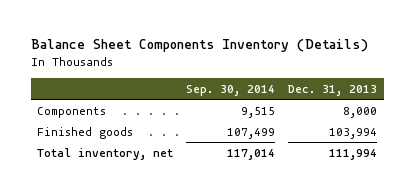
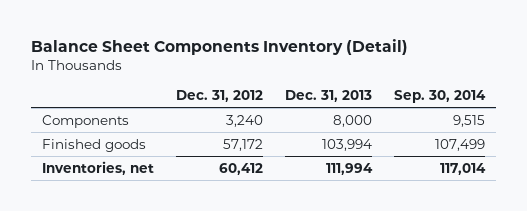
[30,39,368,53] Balance Sheet Components Inventory (Details) -> [30,38,408,55] Balance Sheet Components Inventory (Detail)
none -> [176,89,264,102] Dec. 31, 2012
[37,147,174,160] Total inventory, net -> [41,160,154,175] Inventories, net

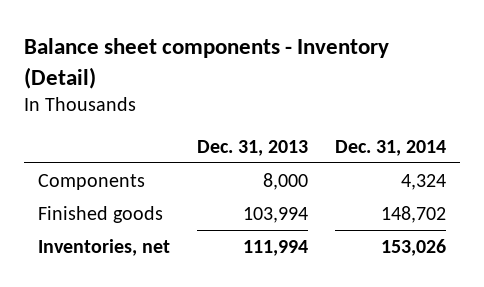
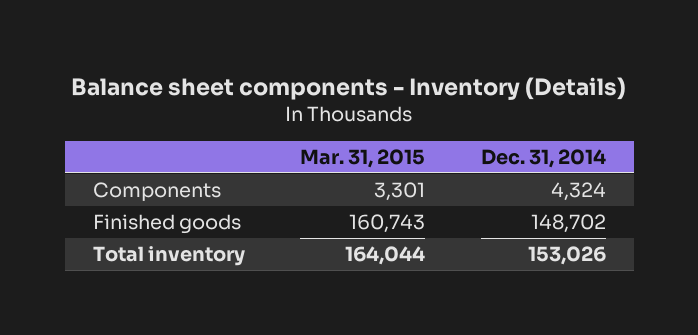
[23,38,389,89] Balance sheet components - Inventory (Detail) -> [71,77,627,101] Balance sheet components - Inventory (Details)
[197,140,309,157] Dec. 31, 2013 -> none
none -> [300,148,426,168] Mar. 31, 2015
[37,238,170,256] Inventories, net -> [92,246,245,267] Total inventory

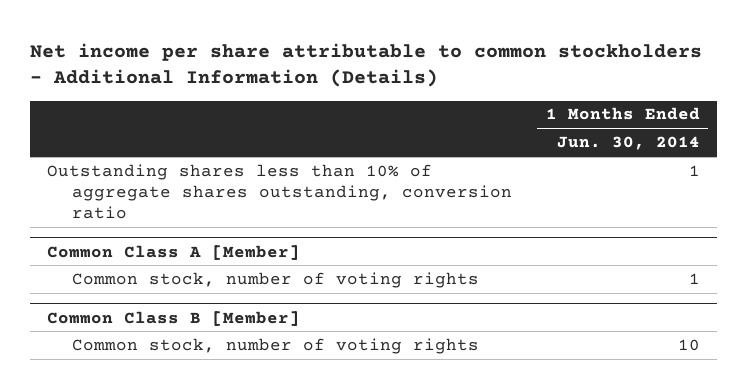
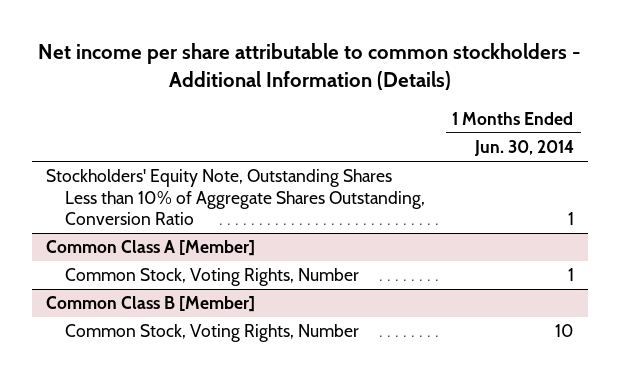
[46,163,513,220] Outstanding shares less than 10% of aggregate shares outstanding, conversion ratio -> [45,169,425,225] Stockholders' Equity Note, Outstanding Shares Less than 10% of Aggregate Shares Outstanding, Conversion Ratio
[72,271,480,288] Common stock, number of voting rights -> [64,268,359,287] Common Stock, Voting Rights, Number
[72,337,480,354] Common stock, number of voting rights -> [64,324,359,343] Common Stock, Voting Rights, Number

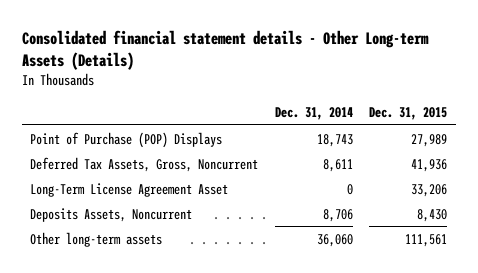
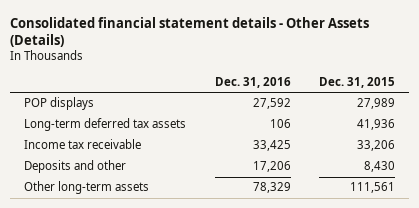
[22,30,430,71] Consolidated financial statement details - Other Long-term Assets (Details) -> [10,16,370,48] Consolidated financial statement details - Other Assets (Details)
[274,106,353,120] Dec. 31, 2014 -> none
none -> [214,77,291,89] Dec. 31, 2016
[30,131,223,148] Point of Purchase (POP) Displays -> [24,97,95,111] POP displays
[30,156,259,172] Deferred Tax Assets, Gross, Noncurrent -> [24,118,187,132] Long-term deferred tax assets
[30,182,229,197] Long-Term License Agreement Asset -> [24,139,142,150] Income tax receivable
[30,207,193,222] Deposits Assets, Noncurrent -> [24,160,127,174] Deposits and other

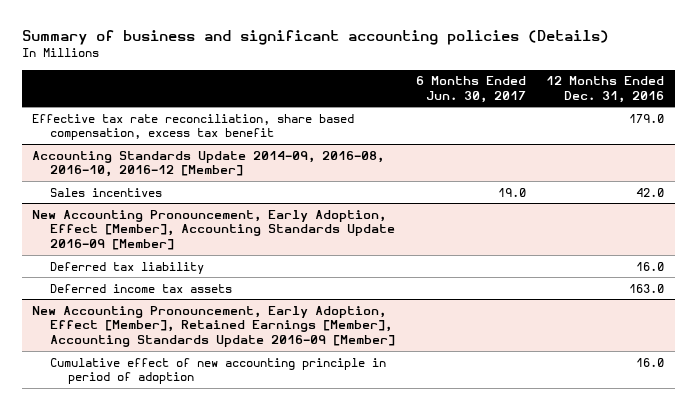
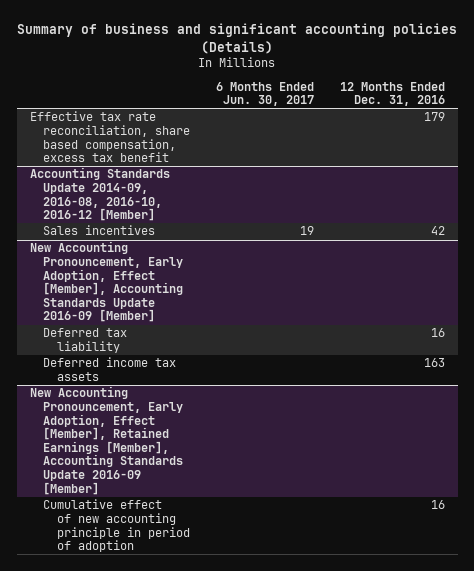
[629,113,665,123] 179.0 -> [423,112,445,122] 179
[497,187,526,197] 19.0 -> [300,226,315,236] 19
[636,187,665,197] 42.0 -> [430,226,445,236] 42
[636,261,665,271] 16.0 -> [430,328,445,338] 16
[629,283,665,293] 163.0 -> [423,358,445,368] 163
[636,357,665,367] 16.0 -> [430,500,445,510] 16

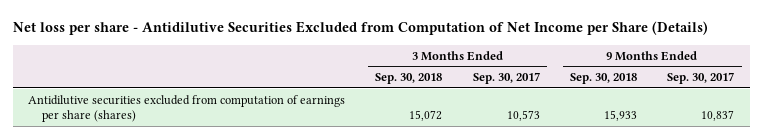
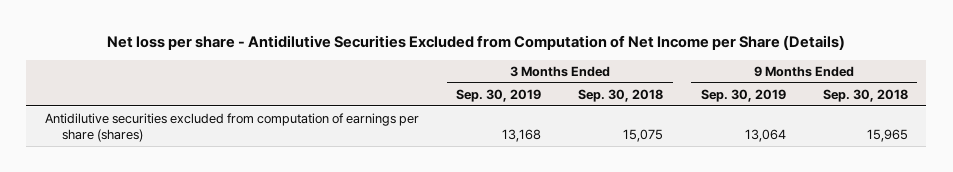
[472,72,540,85] Sep. 30, 2017 -> none
[667,72,735,85] Sep. 30, 2017 -> none
none -> [456,88,542,102] Sep. 30, 2019
none -> [700,88,786,102] Sep. 30, 2019
[409,109,443,121] 15,072 -> [623,128,664,142] 15,075
[604,109,638,121] 15,933 -> [866,128,908,142] 15,965

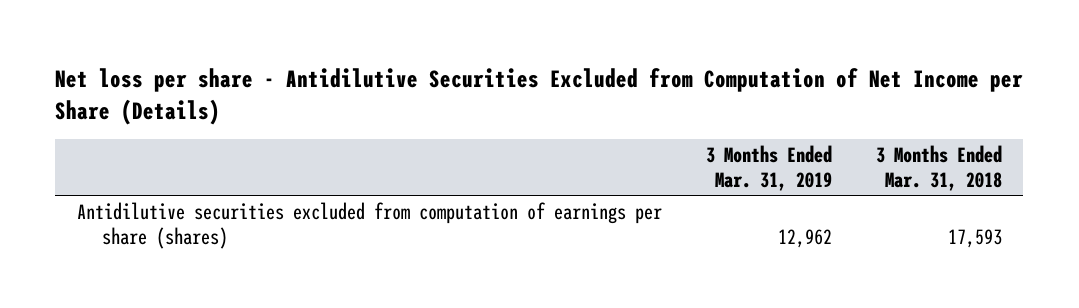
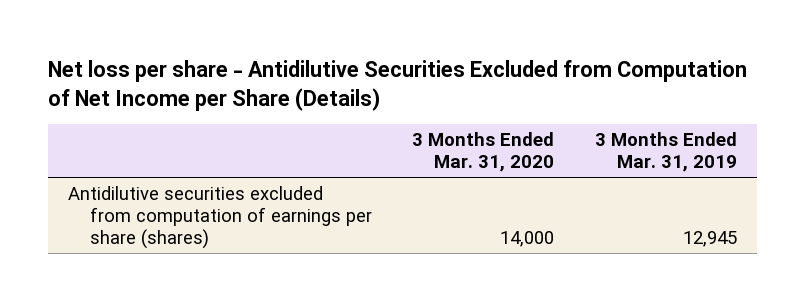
[875,144,1002,192] 3 Months Ended Mar. 31, 2018 -> none
none -> [412,132,555,173] 3 Months Ended Mar. 31, 2020
[777,229,832,249] 12,962 -> [682,231,737,248] 12,945

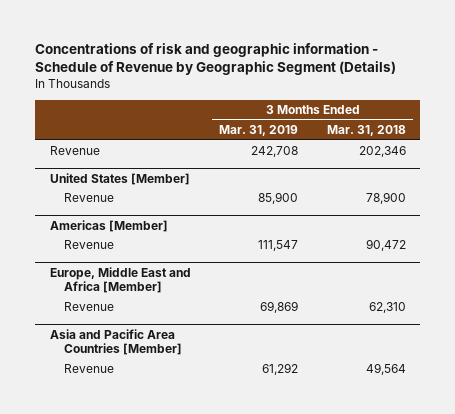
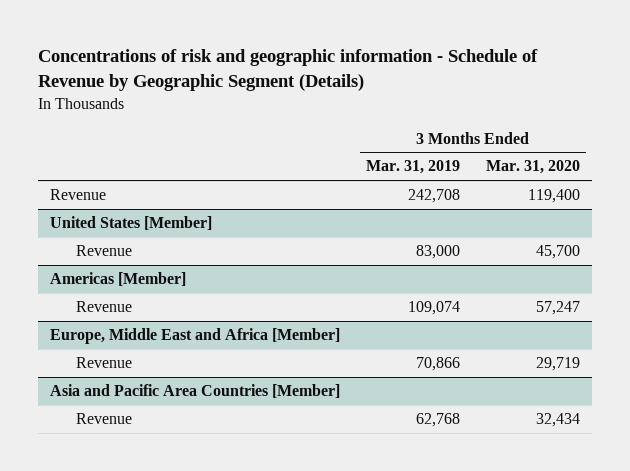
[326,125,406,137] Mar. 31, 2018 -> none
none -> [485,160,580,175] Mar. 31, 2020
[258,192,299,205] 85,900 -> [415,245,460,260] 83,000
[258,240,299,252] 111,547 -> [407,301,460,316] 109,074
[260,301,299,314] 69,869 -> [415,357,460,372] 70,866
[262,363,299,376] 61,292 -> [415,413,460,428] 62,768

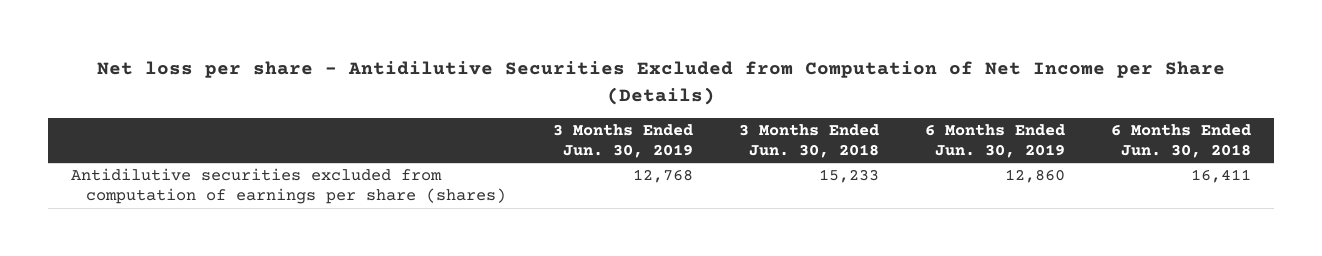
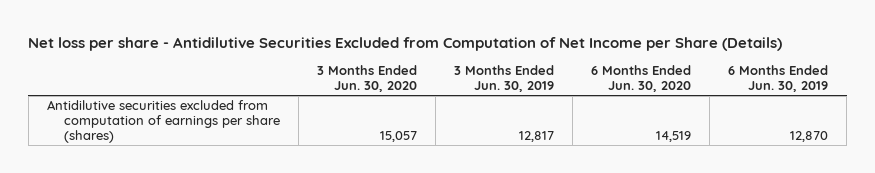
[738,123,879,158] 3 Months Ended Jun. 30, 2018 -> none
[1110,123,1251,158] 6 Months Ended Jun. 30, 2018 -> none
none -> [316,65,417,93] 3 Months Ended Jun. 30, 2020
none -> [591,65,692,93] 6 Months Ended Jun. 30, 2020
[632,169,693,184] 12,768 -> [518,131,554,143] 12,817
[1004,169,1065,184] 12,860 -> [790,131,829,143] 12,870

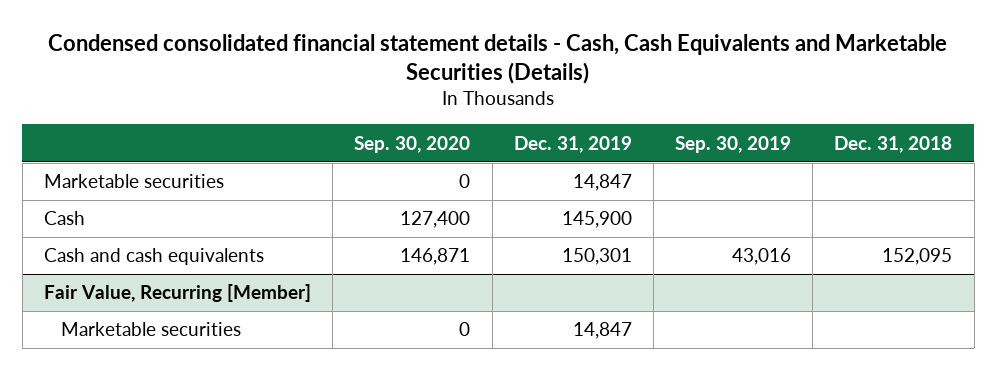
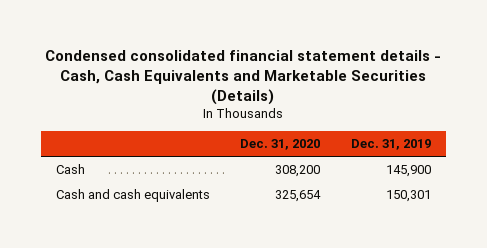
[354,135,471,153] Sep. 30, 2020 -> none
[675,135,792,153] Sep. 30, 2019 -> none
[834,135,953,153] Dec. 31, 2018 -> none
none -> [240,139,321,151] Dec. 31, 2020
[43,174,224,189] Marketable securities -> none
[43,284,311,303] Fair Value, Recurring [Member] -> none
[60,322,241,337] Marketable securities -> none

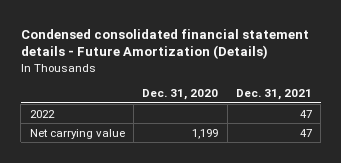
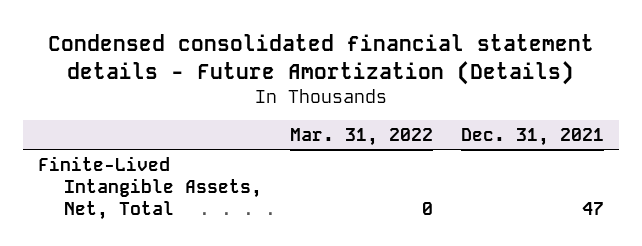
[142,89,219,101] Dec. 31, 2020 -> none
none -> [290,127,434,146] Mar. 31, 2022
[29,109,55,118] 2022 -> none
[29,128,125,139] Net carrying value -> [37,155,262,221] Finite-Lived Intangible Assets, Net, Total

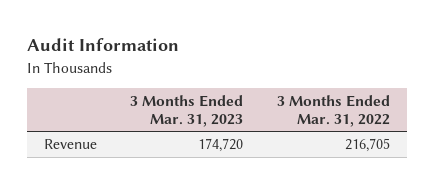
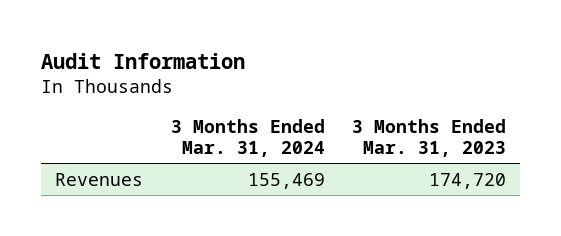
[277,94,391,128] 3 Months Ended Mar. 31, 2022 -> none
none -> [170,118,325,157] 3 Months Ended Mar. 31, 2024
[43,139,97,150] Revenue -> [55,172,144,186] Revenues

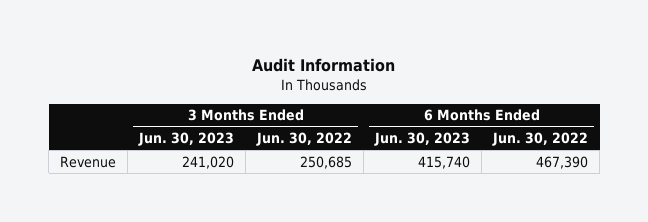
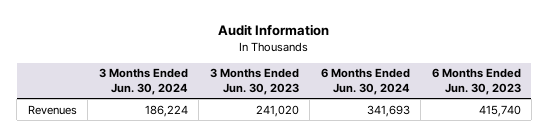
[256,131,353,146] Jun. 30, 2022 -> none
[492,131,589,146] Jun. 30, 2022 -> none
none -> [98,68,188,95] 3 Months Ended Jun. 30, 2024
none -> [320,68,410,95] 6 Months Ended Jun. 30, 2024
[60,155,117,168] Revenue -> [27,104,77,115] Revenues

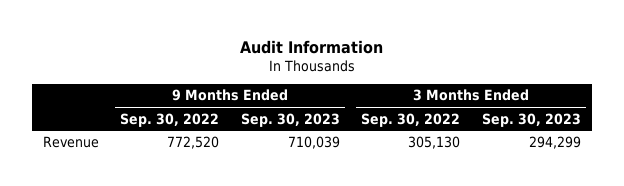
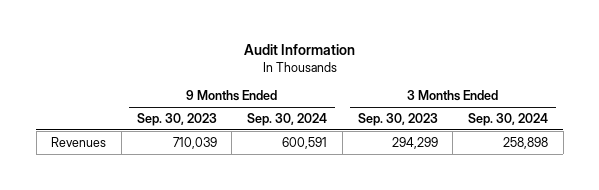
[120,112,220,127] Sep. 30, 2022 -> none
[361,112,461,127] Sep. 30, 2022 -> none
none -> [247,112,328,126] Sep. 30, 2024
none -> [467,112,548,126] Sep. 30, 2024
[42,136,99,149] Revenue -> [51,136,107,147] Revenues

